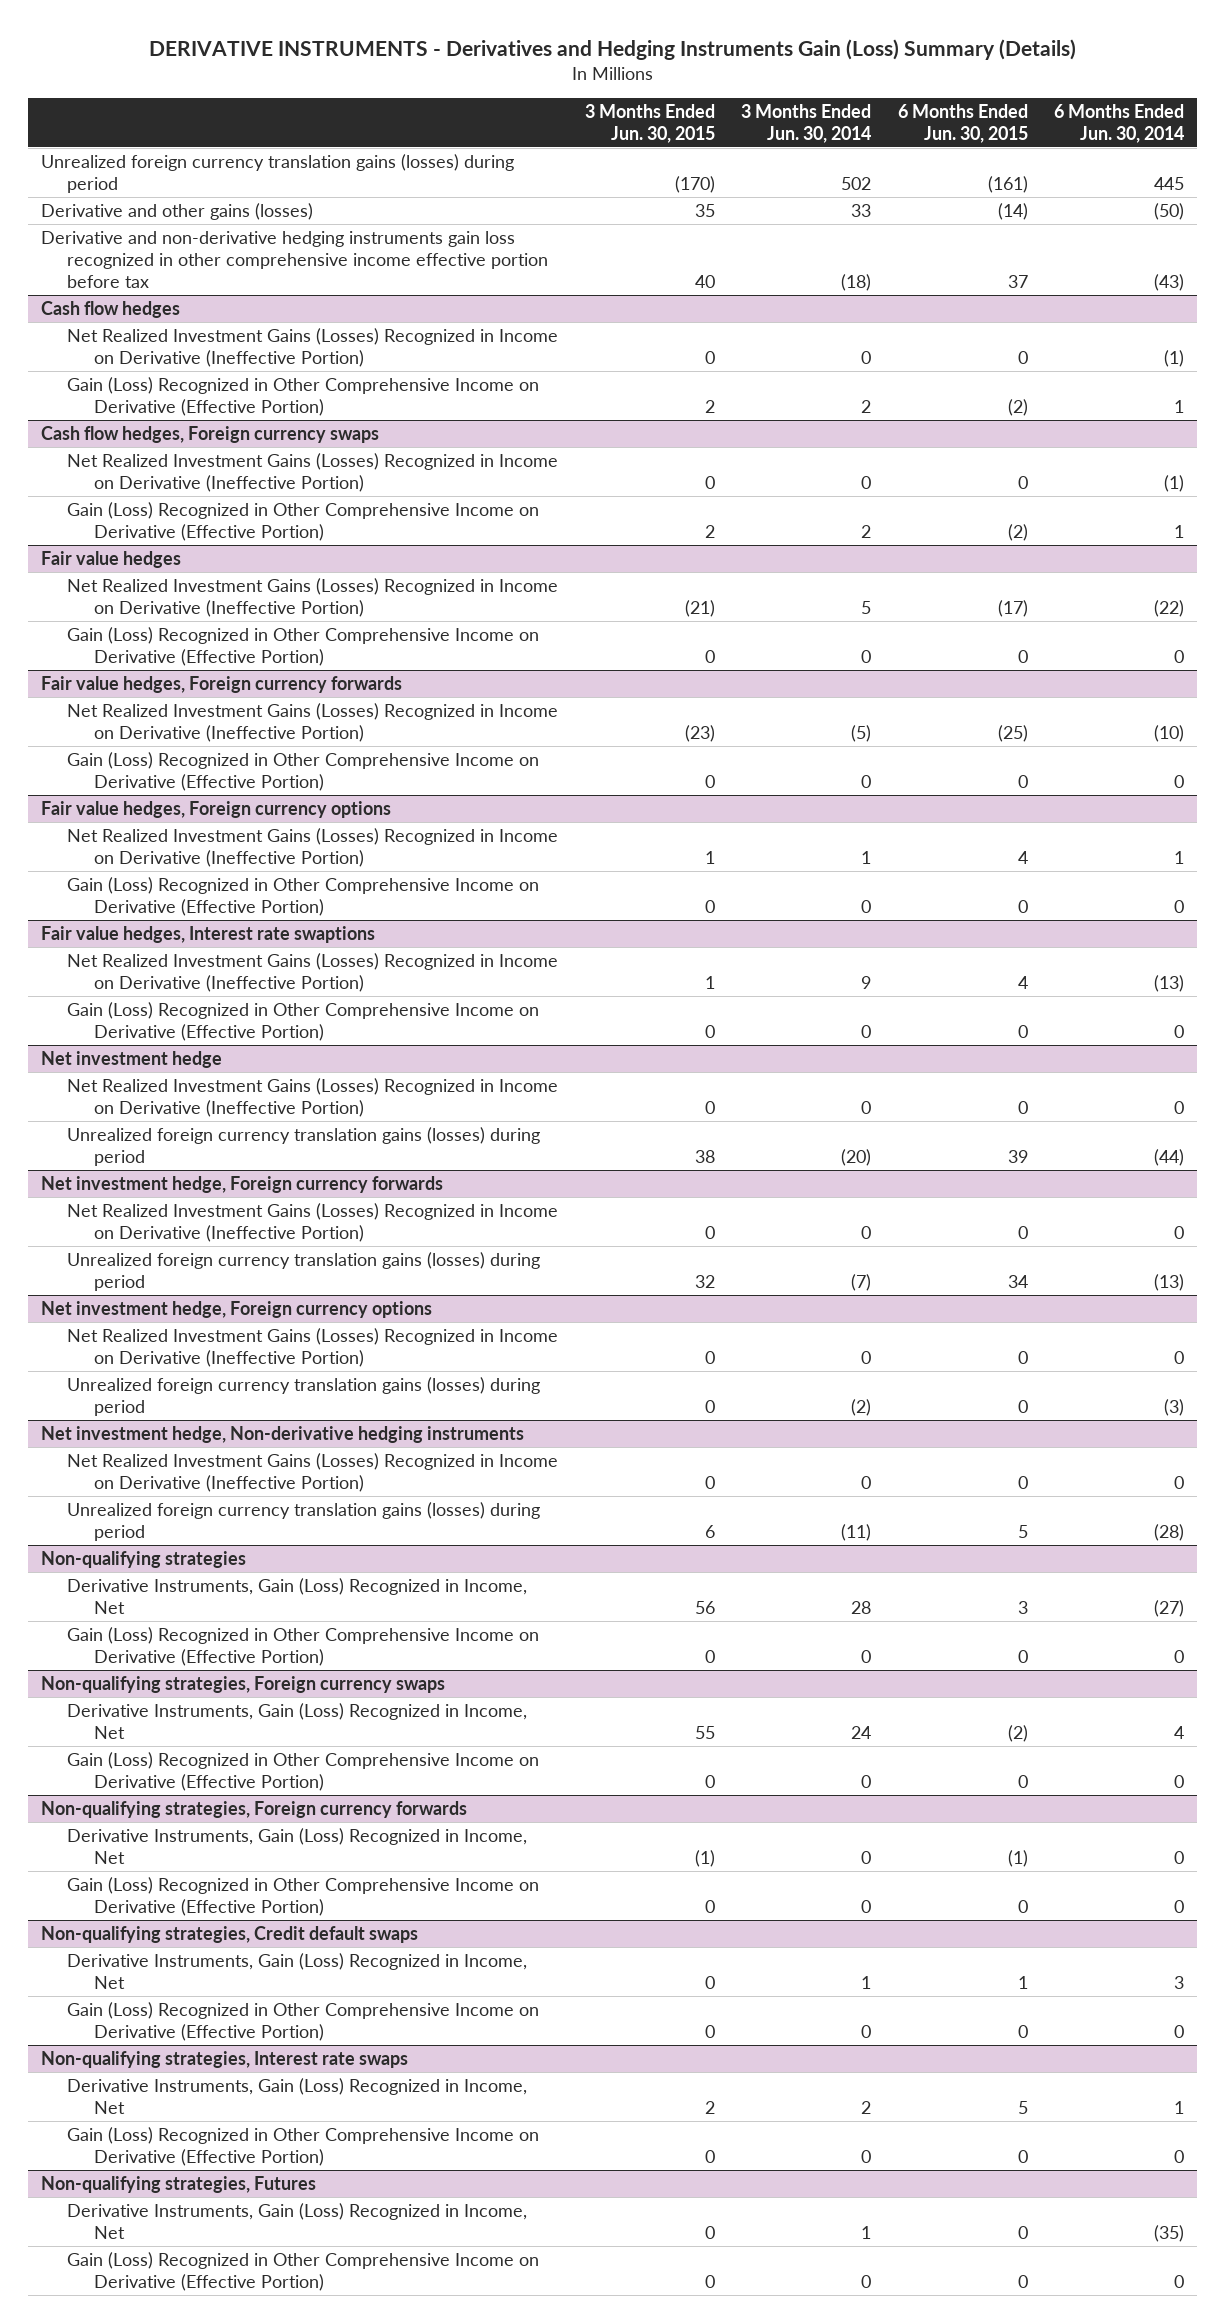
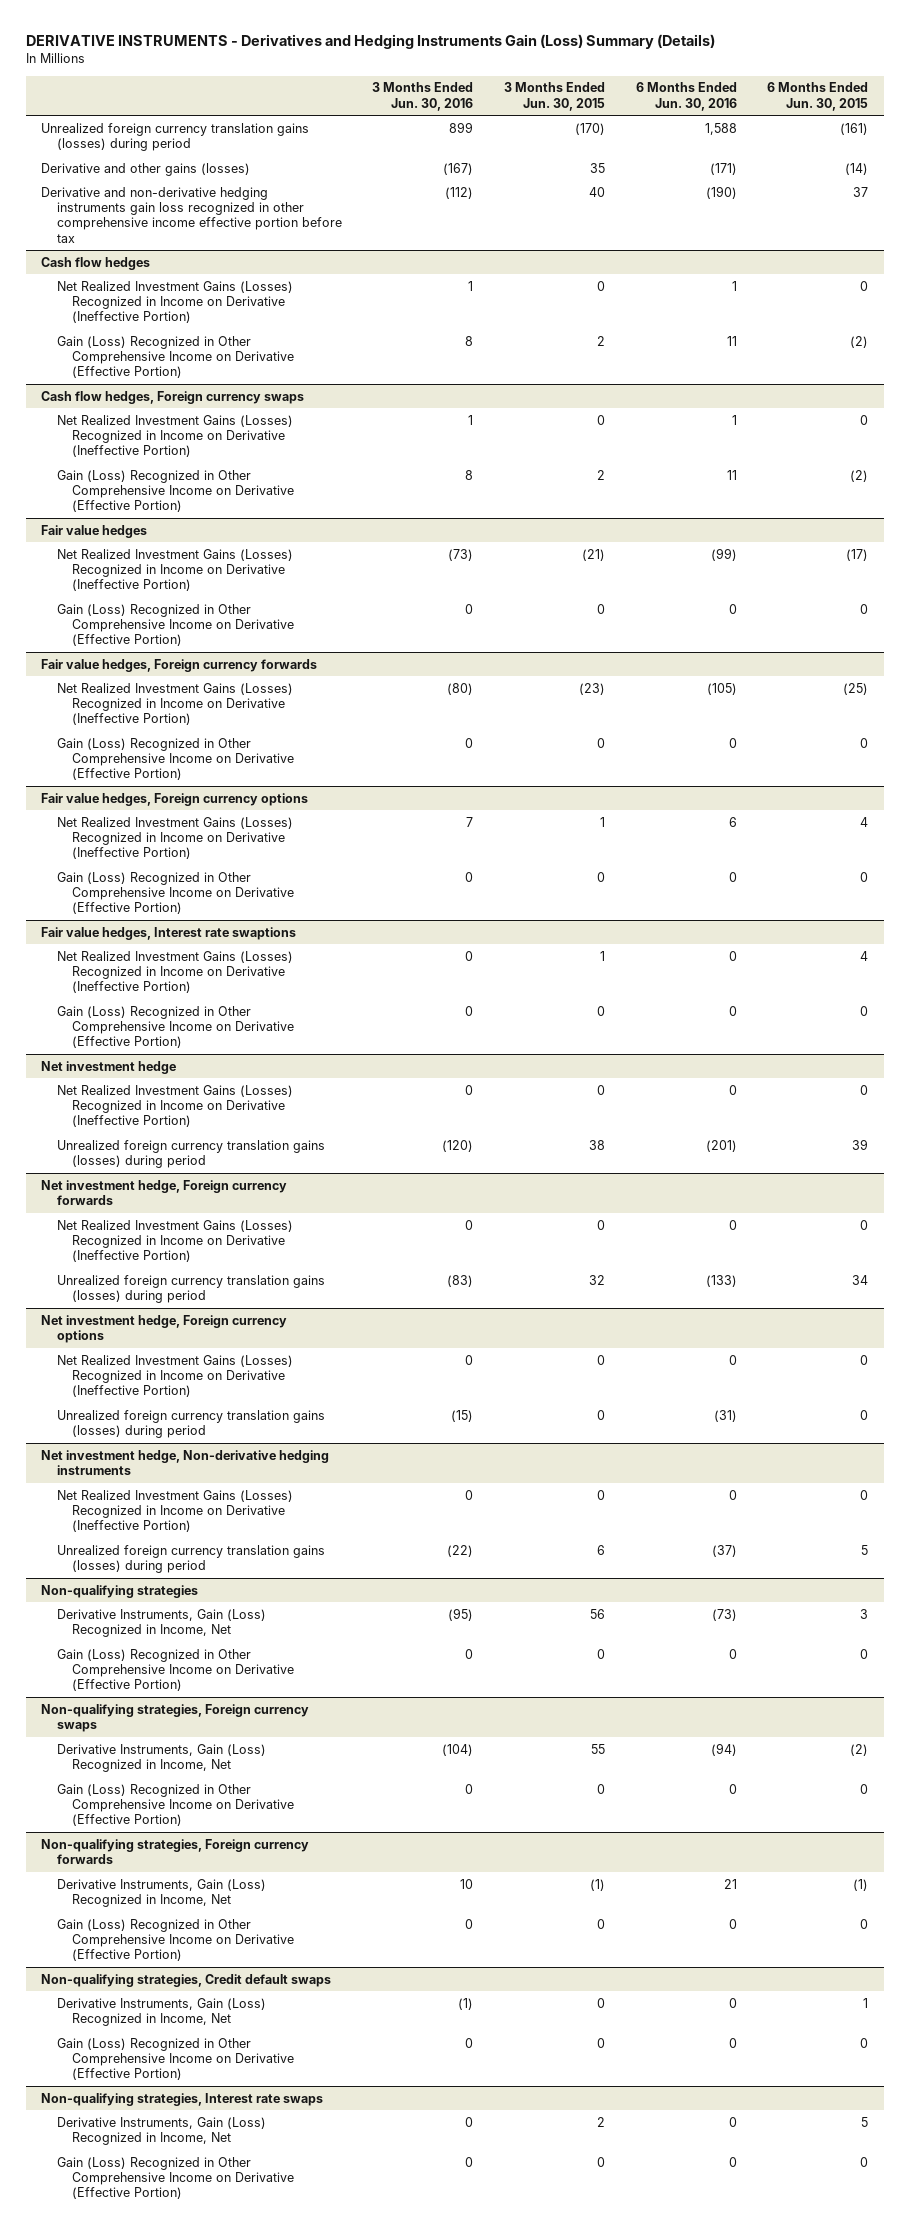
[741,103,872,143] 3 Months Ended Jun. 30, 2014 -> none
[1054,103,1185,143] 6 Months Ended Jun. 30, 2014 -> none
none -> [372,82,474,111] 3 Months Ended Jun. 30, 2016
none -> [635,82,737,111] 6 Months Ended Jun. 30, 2016
[41,2176,317,2194] Non-qualifying strategies, Futures -> none
[67,2203,528,2239] Derivative Instruments, Gain (Loss) Recognized in Income, Net -> none
[67,2252,540,2291] Gain (Loss) Recognized in Other Comprehensive Income on Derivative (Effective Portion) -> none

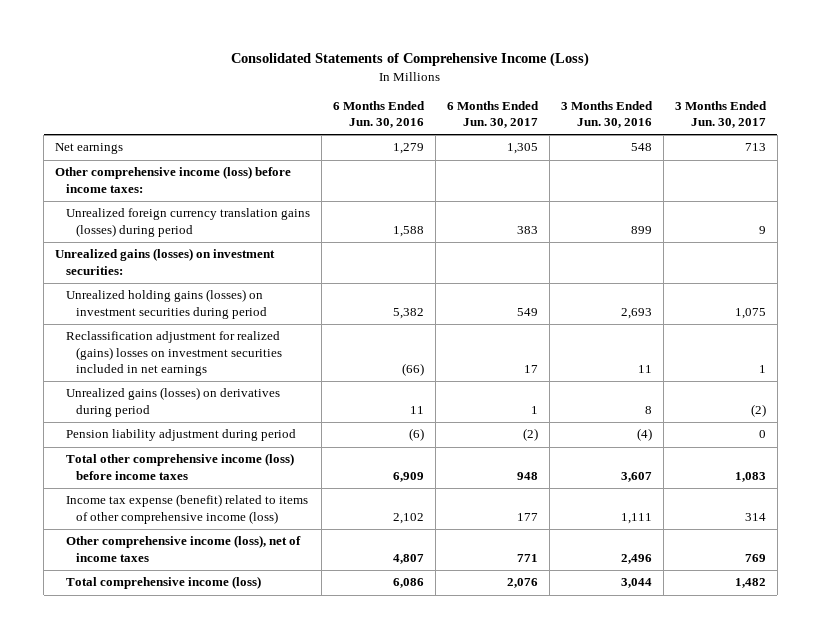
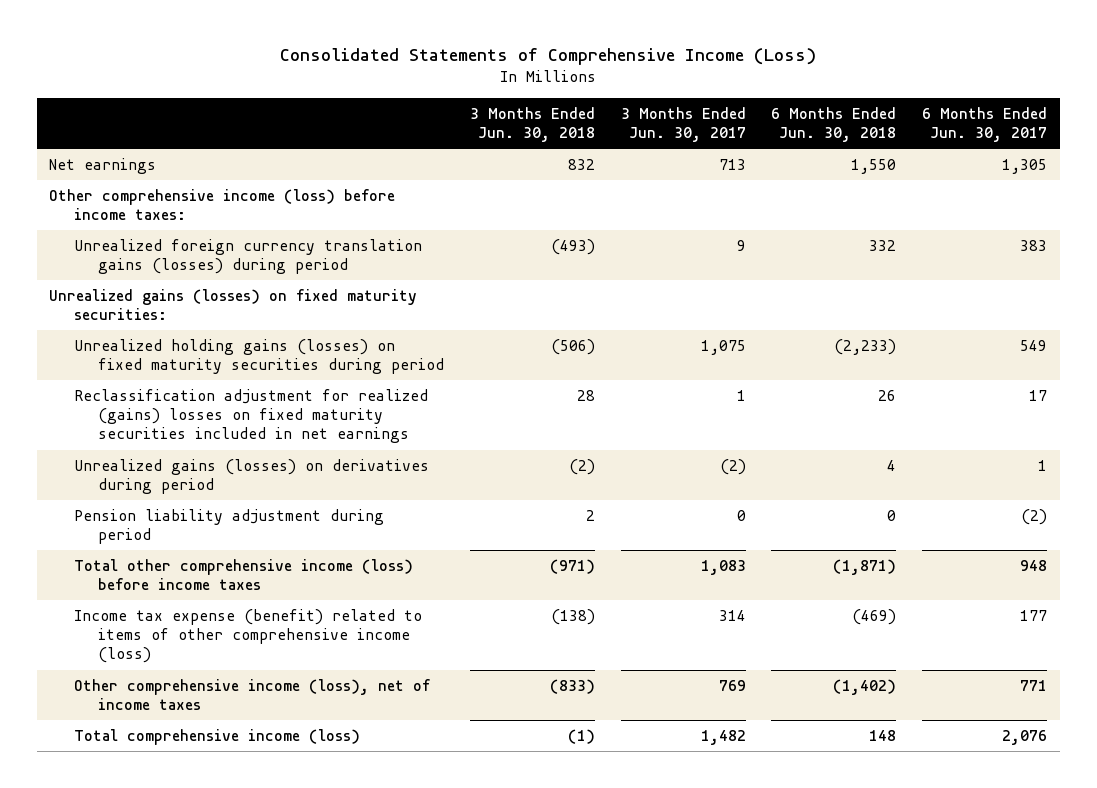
[332,100,425,129] 6 Months Ended Jun. 30, 2016 -> none
[560,100,653,129] 3 Months Ended Jun. 30, 2016 -> none
none -> [469,106,595,142] 3 Months Ended Jun. 30, 2018
none -> [771,106,897,142] 6 Months Ended Jun. 30, 2018
[55,248,276,275] Unrealized gains (losses) on investment securities: -> [49,289,418,321] Unrealized gains (losses) on fixed maturity securities:
[65,289,268,319] Unrealized holding gains (losses) on investment securities during period -> [73,339,444,375] Unrealized holding gains (losses) on fixed maturity securities during period
[65,331,283,377] Reclassification adjustment for realized (gains) losses on investment securities included in net earnings -> [73,389,428,444] Reclassification adjustment for realized (gains) losses on fixed maturity securities included in net earnings

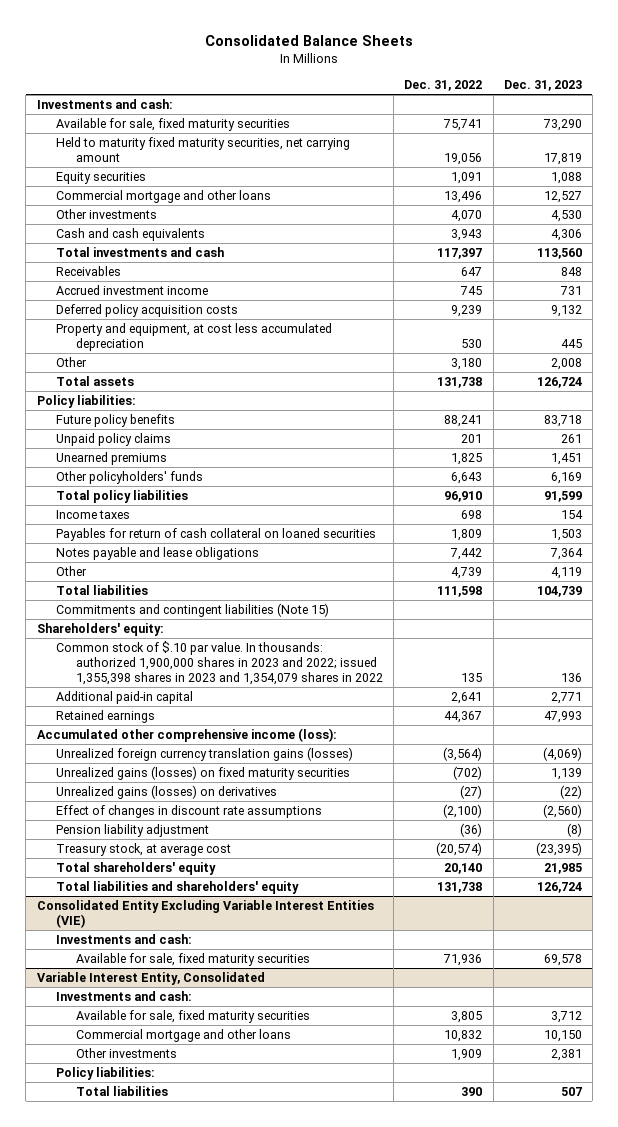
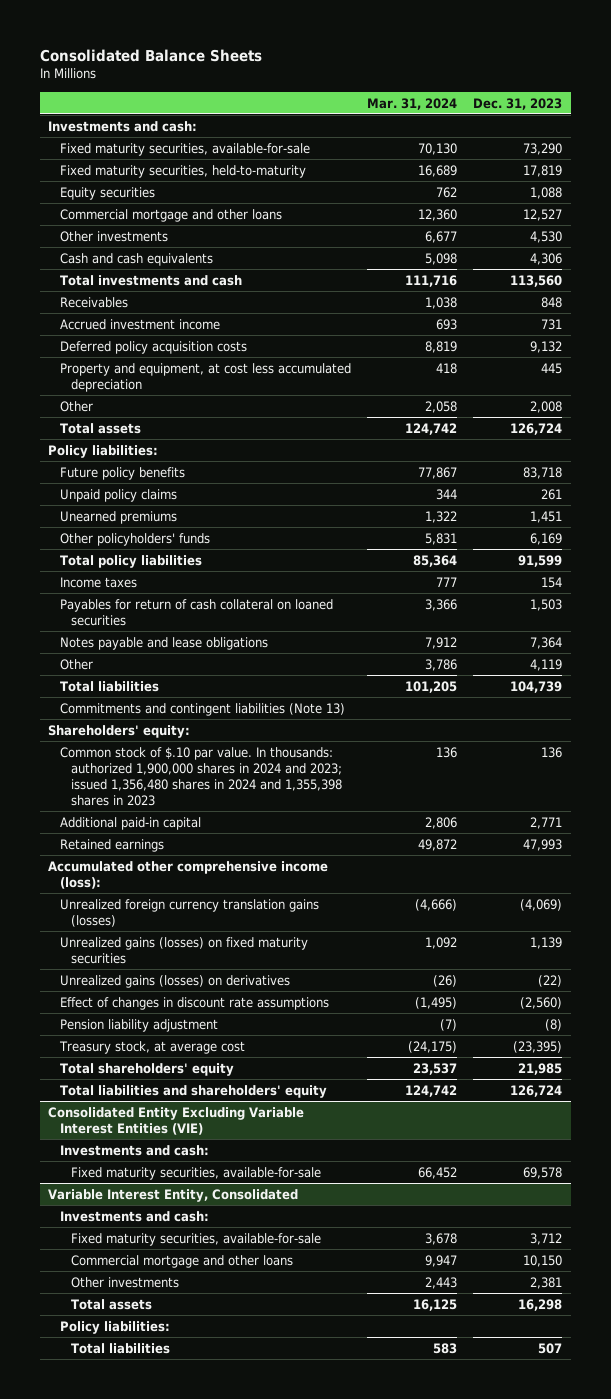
[404,80,483,92] Dec. 31, 2022 -> none
none -> [367,97,458,110] Mar. 31, 2024
[56,118,291,132] Available for sale, fixed maturity securities -> [59,143,310,157] Fixed maturity securities, available-for-sale
[56,137,351,162] Held to maturity fixed maturity securities, net carrying amount -> [59,165,306,179] Fixed maturity securities, held-to-maturity
[56,603,330,618] Commitments and contingent liabilities (Note 15) -> [59,703,345,717] Commitments and contingent liabilities (Note 13)
[56,641,384,685] Common stock of $.10 par value. In thousands: authorized 1,900,000 shares in 2023 and 2022; issued 1,355,398 shares in 2023 and 1,354,079 shares in 2022 -> [59,747,343,806] Common stock of $.10 par value. In thousands: authorized 1,900,000 shares in 2024 and 2023; issued 1,356,480 shares in 2024 and 1,355,398 shares in 2023
[76,953,311,967] Available for sale, fixed maturity securities -> [71,1167,322,1181] Fixed maturity securities, available-for-sale
[76,1010,311,1024] Available for sale, fixed maturity securities -> [71,1233,322,1247] Fixed maturity securities, available-for-sale
none -> [71,1299,153,1311] Total assets

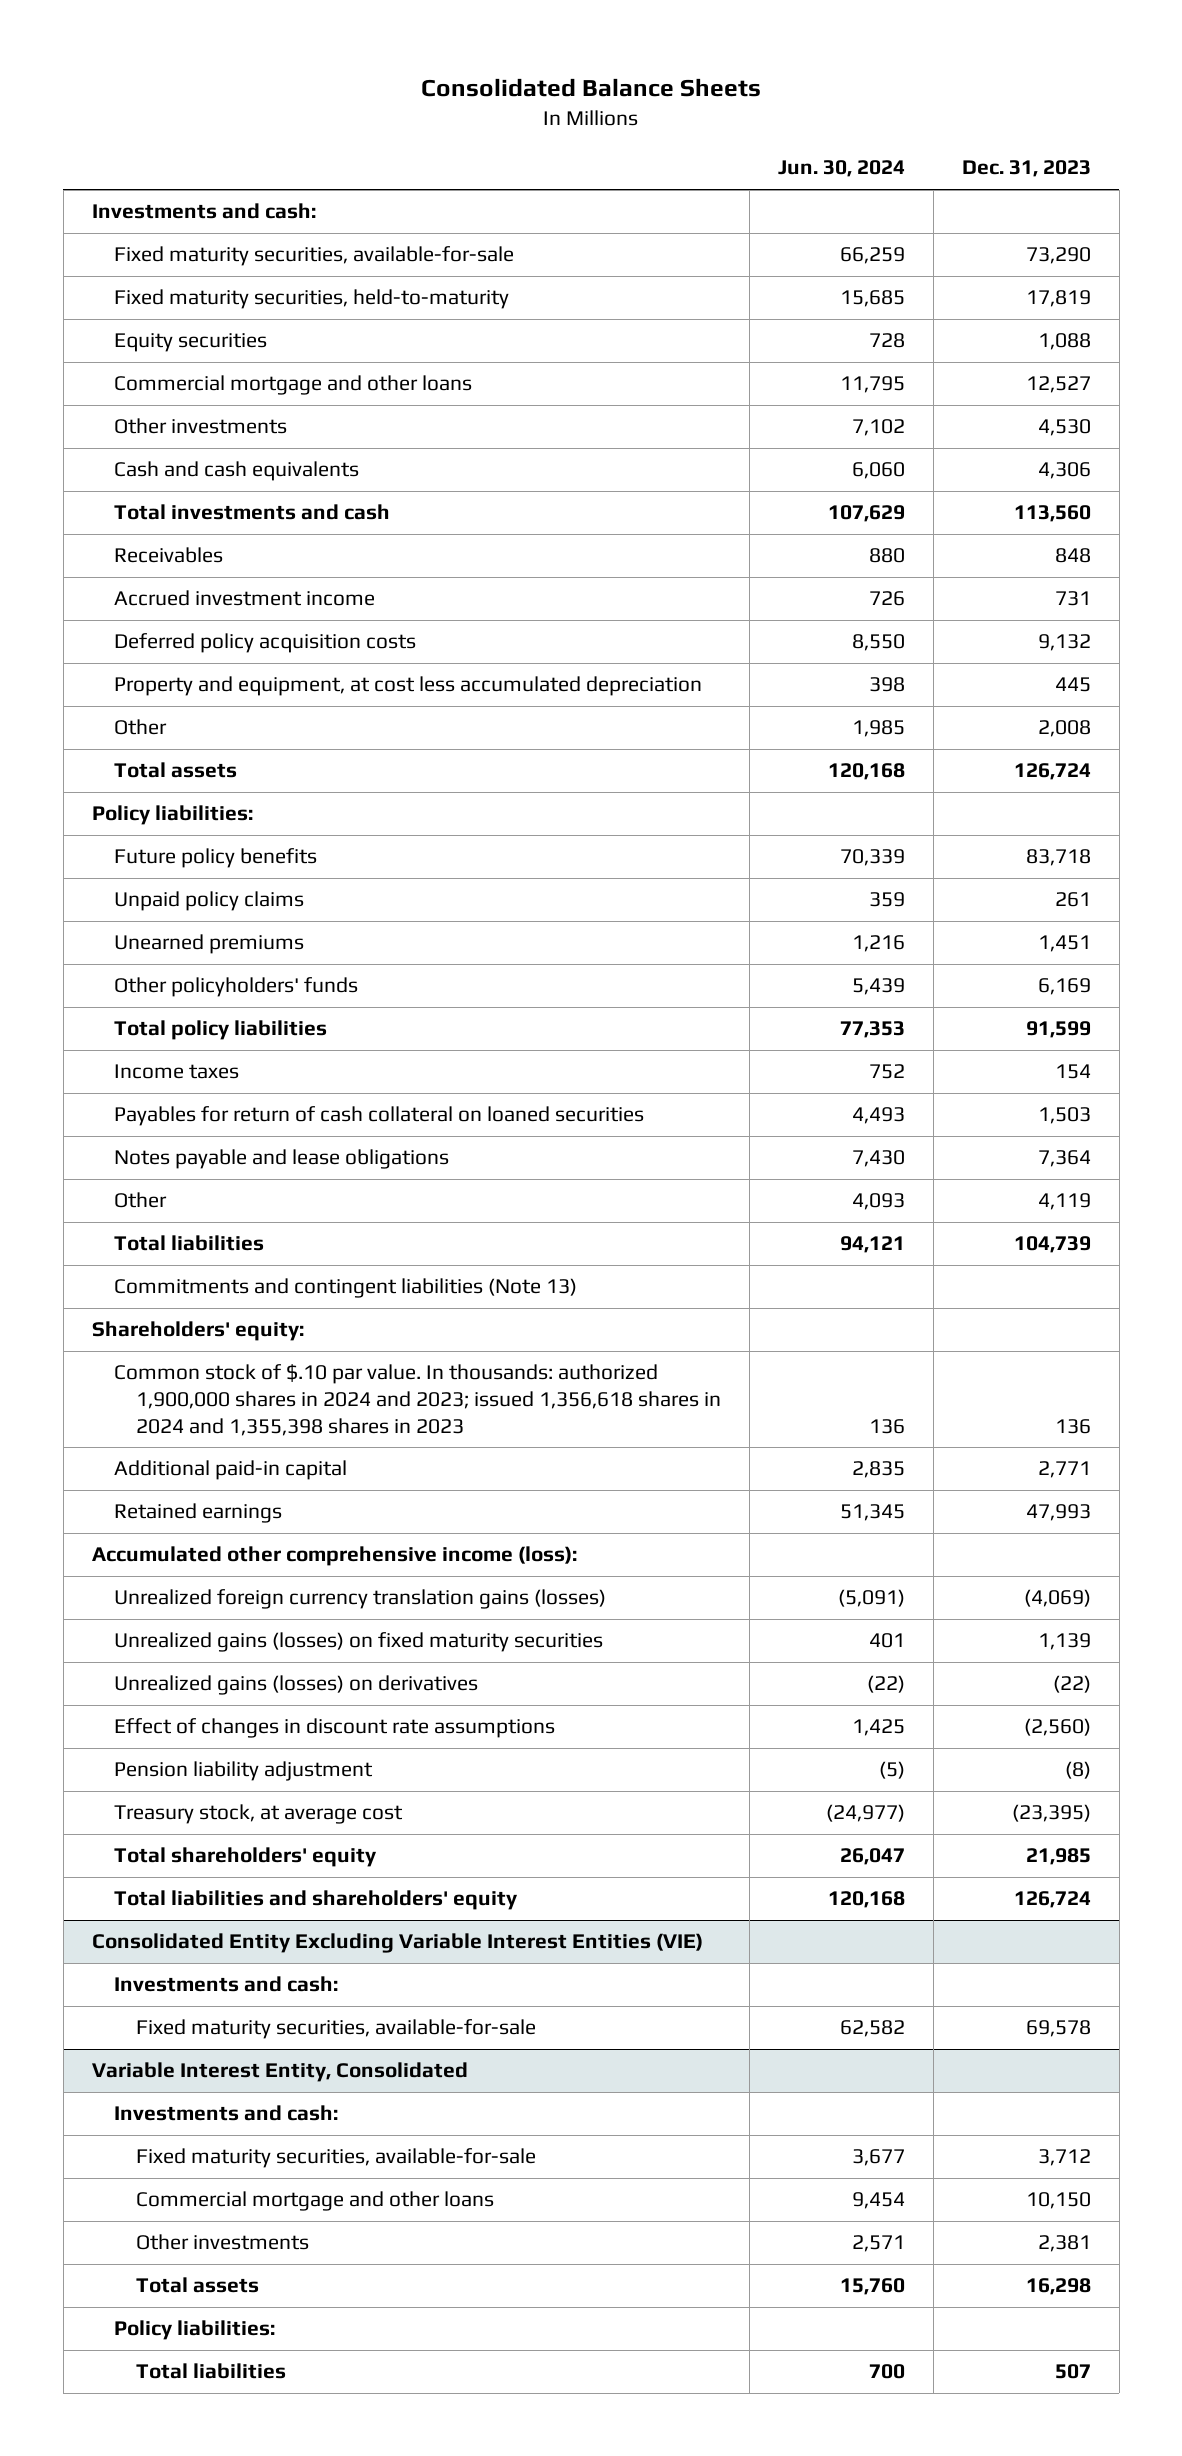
[367,97,458,110] Mar. 31, 2024 -> none
none -> [777,160,905,178] Jun. 30, 2024
[59,747,343,806] Common stock of $.10 par value. In thousands: authorized 1,900,000 shares in 2024 and 2023; issued 1,356,480 shares in 2024 and 1,355,398 shares in 2023 -> [113,1364,721,1436] Common stock of $.10 par value. In thousands: authorized 1,900,000 shares in 2024 and 2023; issued 1,356,618 shares in 2024 and 1,355,398 shares in 2023

